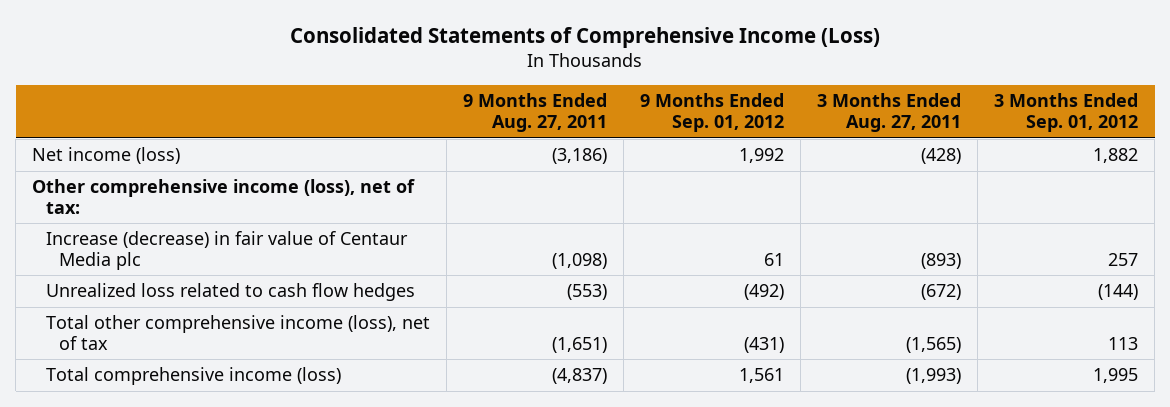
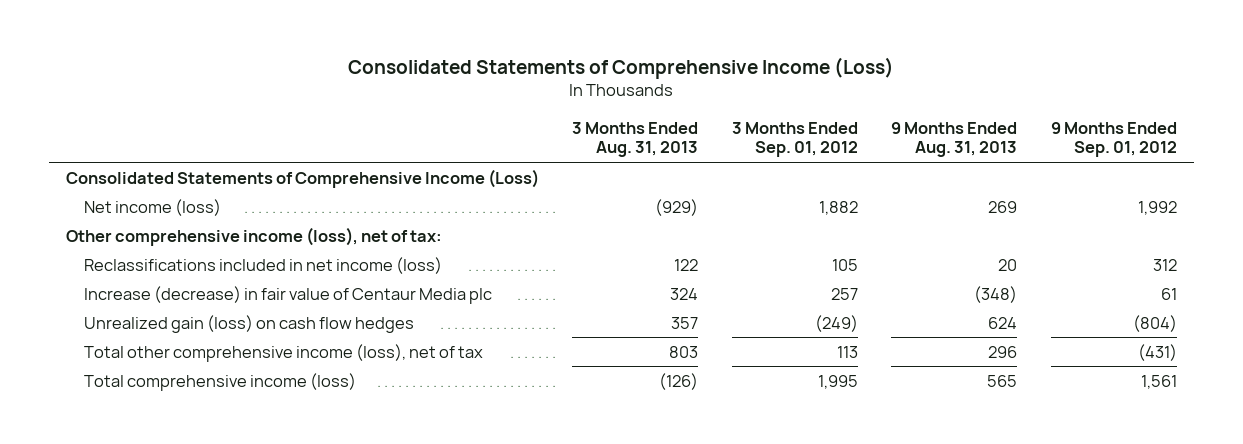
[462,93,607,133] 9 Months Ended Aug. 27, 2011 -> none
[816,93,961,133] 3 Months Ended Aug. 27, 2011 -> none
none -> [572,121,699,158] 3 Months Ended Aug. 31, 2013
none -> [891,121,1018,158] 9 Months Ended Aug. 31, 2013
none -> [65,168,539,188] Consolidated Statements of Comprehensive Income (Loss)
none -> [84,256,443,274] Reclassifications included in net income (loss)
[45,283,415,302] Unrealized loss related to cash flow hedges -> [84,314,415,333] Unrealized gain (loss) on cash flow hedges
[743,284,784,301] (492) -> [1133,314,1178,332] (804)
[1098,284,1139,301] (144) -> [814,314,858,332] (249)

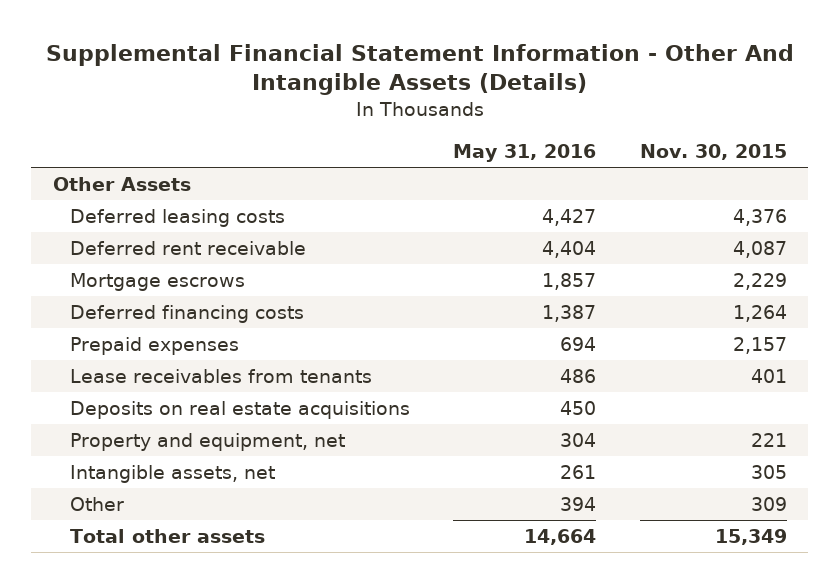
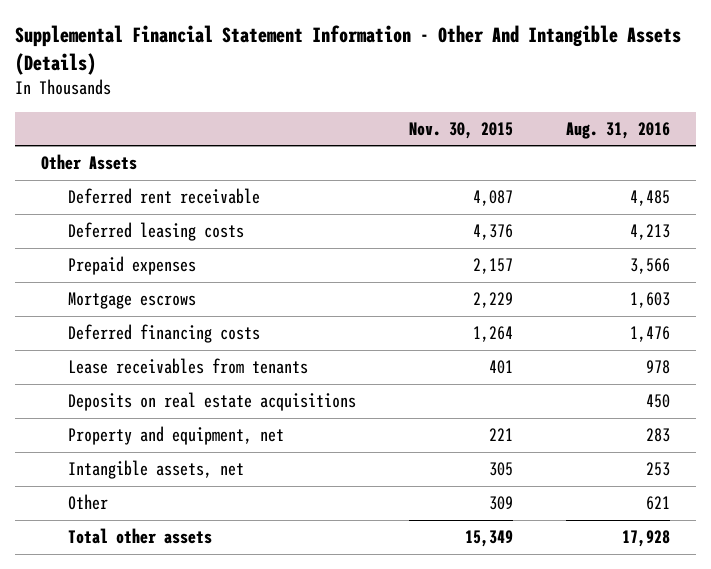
[453,144,597,163] May 31, 2016 -> none
none -> [565,121,670,139] Aug. 31, 2016
[69,208,285,227] Deferred leasing costs -> [67,221,244,241] Deferred leasing costs
[69,336,239,355] Prepaid expenses -> [67,255,196,275] Prepaid expenses

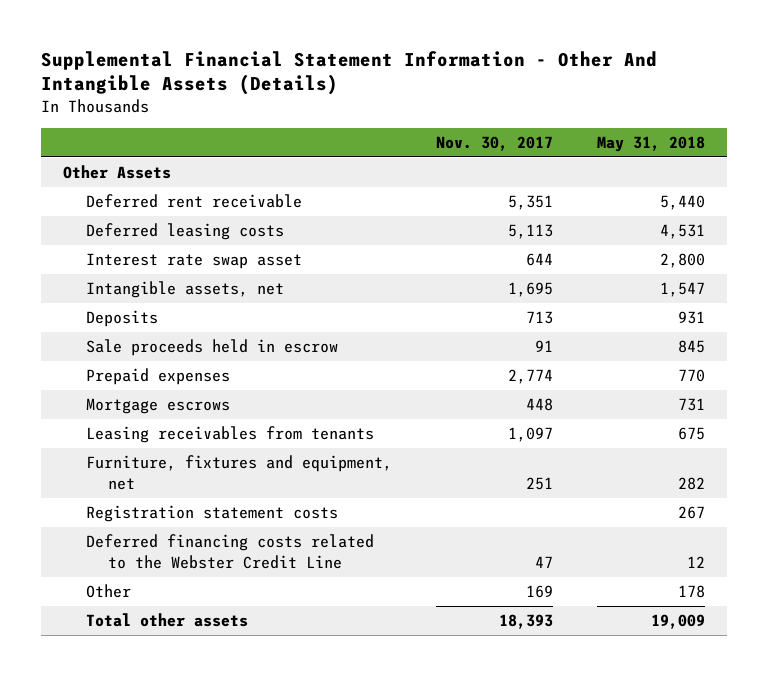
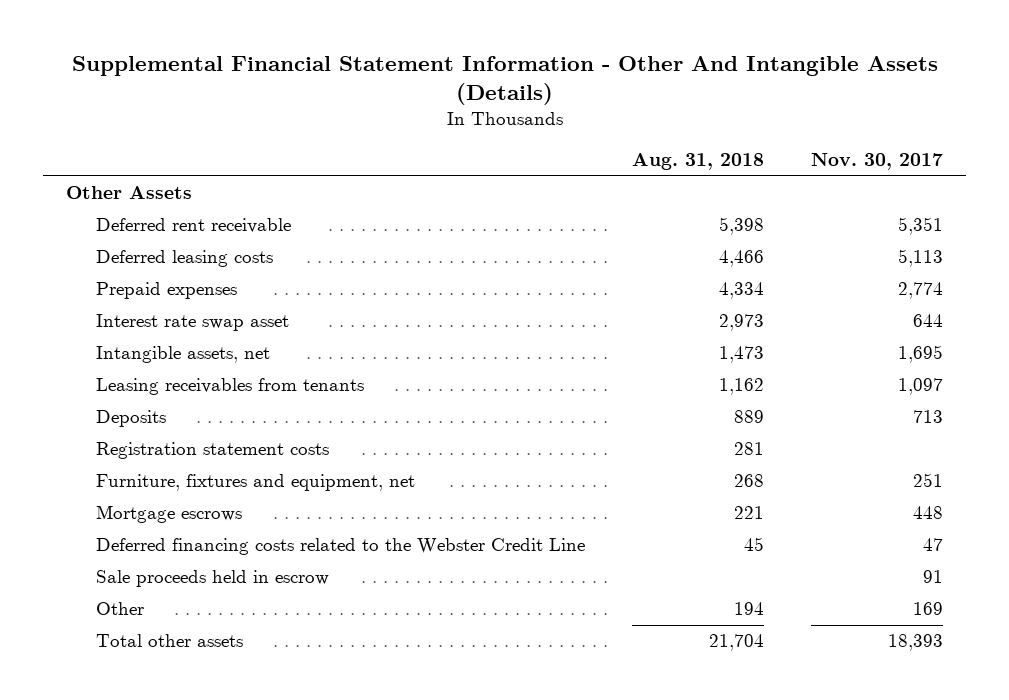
[597,135,706,152] May 31, 2018 -> none
none -> [631,153,764,171] Aug. 31, 2018
[85,368,230,386] Prepaid expenses -> [95,282,237,300] Prepaid expenses
[85,310,158,328] Deposits -> [95,410,166,428] Deposits
[85,455,392,490] Furniture, fixtures and equipment, net -> [95,474,415,492] Furniture, fixtures and equipment, net
[85,398,230,415] Mortgage escrows -> [95,505,242,524] Mortgage escrows
[85,339,338,357] Sale proceeds held in escrow -> [95,570,329,588] Sale proceeds held in escrow

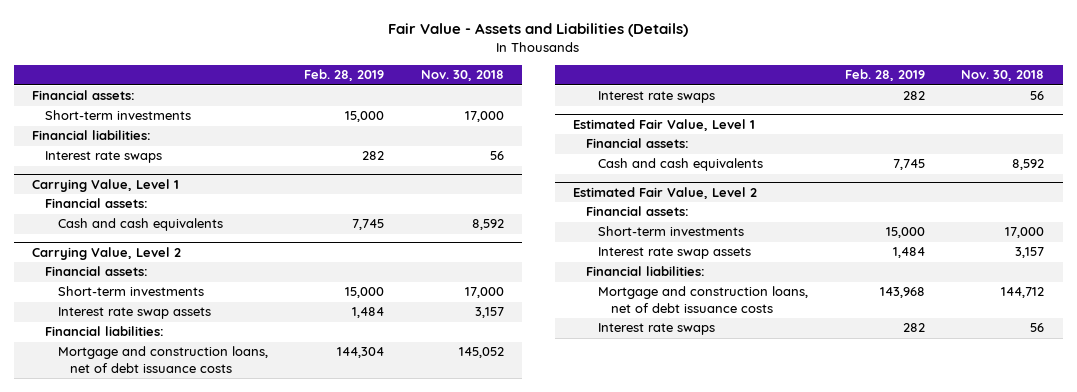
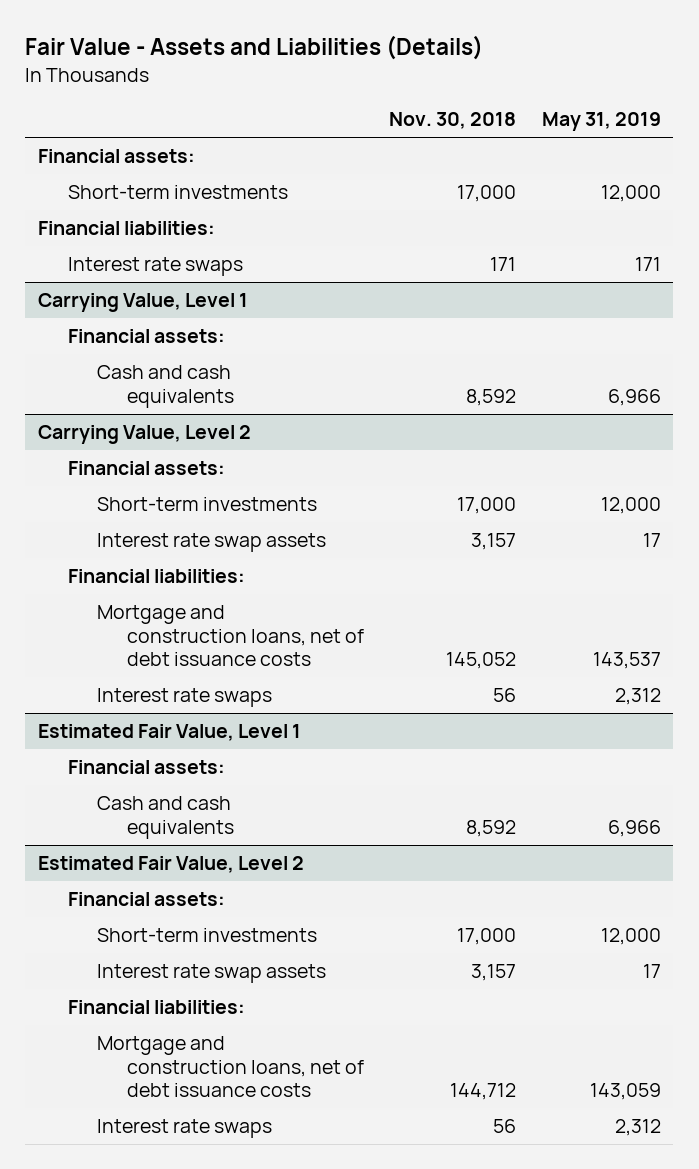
[304,69,385,82] Feb. 28, 2019 -> none
none -> [541,112,661,132] May 31, 2019
[489,151,504,161] 56 -> [490,257,517,272] 171

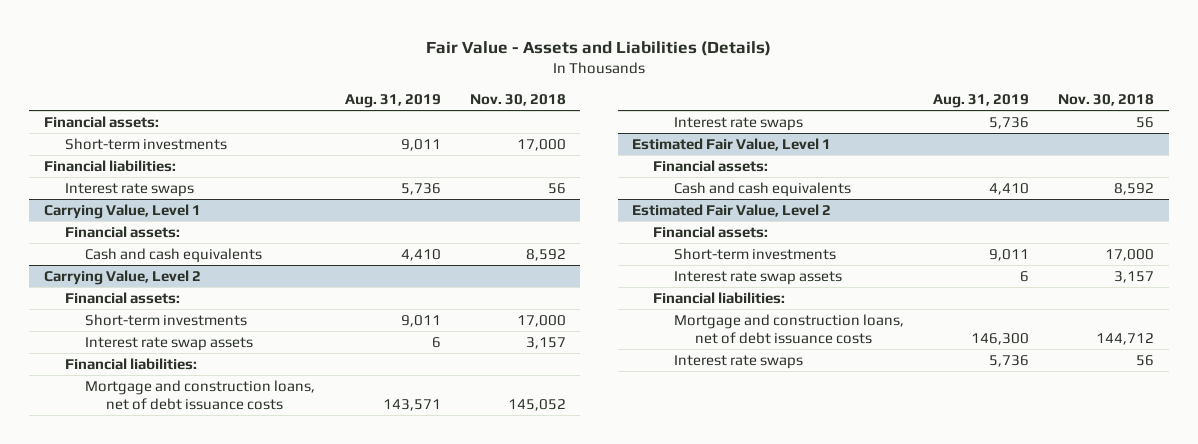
[541,112,661,132] May 31, 2019 -> none
none -> [344,93,441,108] Aug. 31, 2019
[490,257,517,272] 171 -> [547,183,566,195] 56

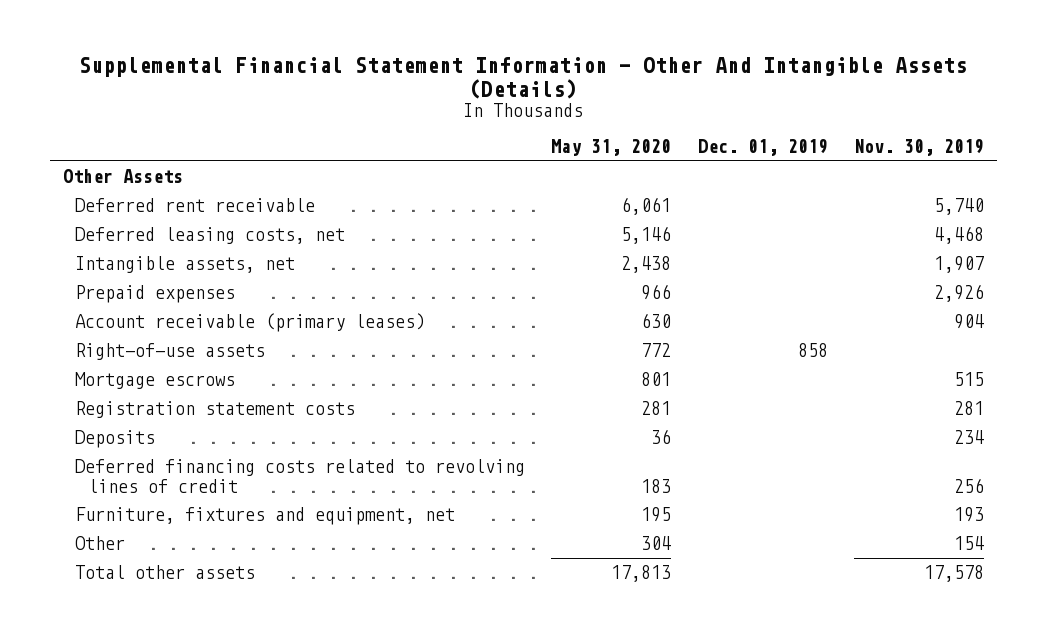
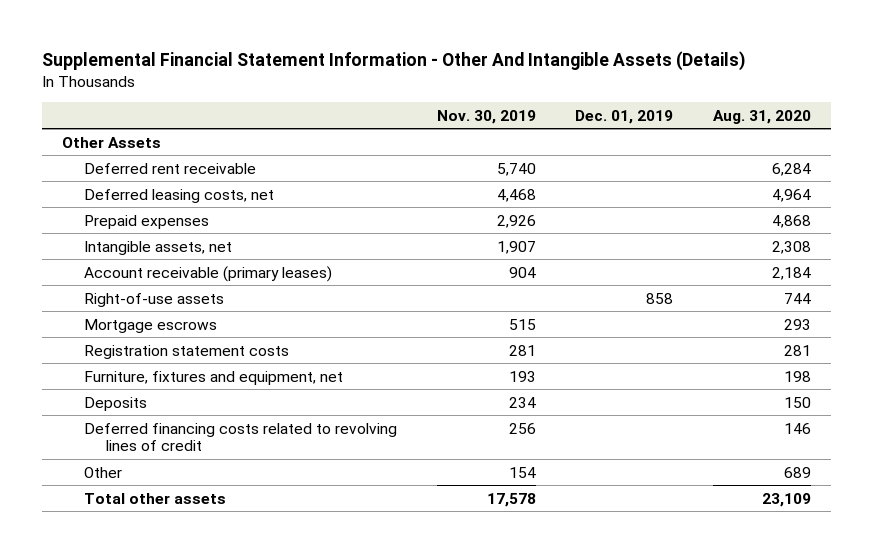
[551,139,672,157] May 31, 2020 -> none
none -> [712,109,811,124] Aug. 31, 2020
[75,256,296,274] Intangible assets, net -> [84,240,233,255] Intangible assets, net
[75,507,456,526] Furniture, fixtures and equipment, net -> [84,370,344,385] Furniture, fixtures and equipment, net

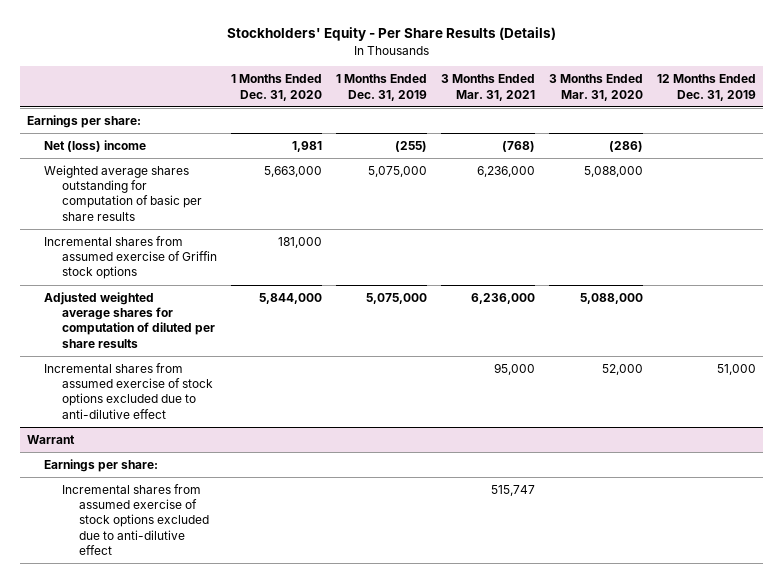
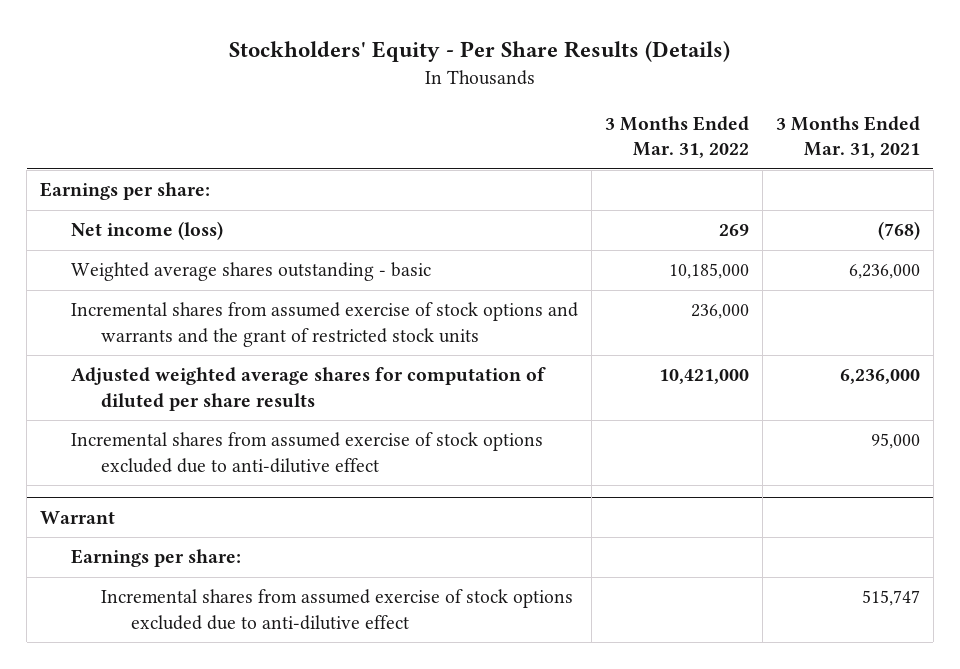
[230,74,322,101] 1 Months Ended Dec. 31, 2020 -> none
[335,74,427,101] 1 Months Ended Dec. 31, 2019 -> none
[549,74,644,101] 3 Months Ended Mar. 31, 2020 -> none
[657,74,757,101] 12 Months Ended Dec. 31, 2019 -> none
none -> [604,115,749,159] 3 Months Ended Mar. 31, 2022
[44,139,147,152] Net (loss) income -> [70,221,223,241] Net income (loss)
[44,164,202,221] Weighted average shares outstanding for computation of basic per share results -> [70,262,431,282] Weighted average shares outstanding - basic
[44,235,217,280] Incremental shares from assumed exercise of Griffin stock options -> [70,302,578,347] Incremental shares from assumed exercise of stock options and warrants and the grant of restricted stock units

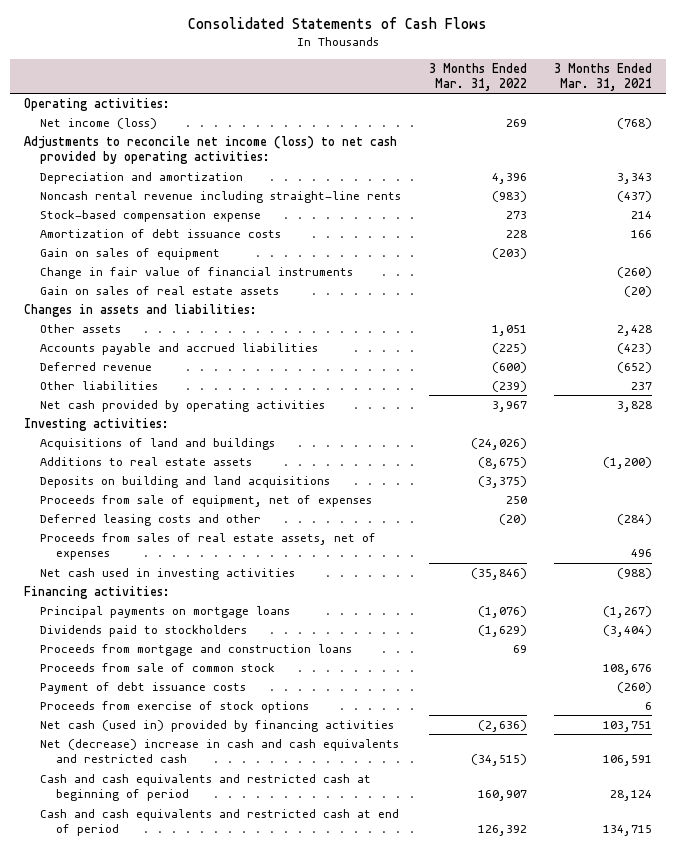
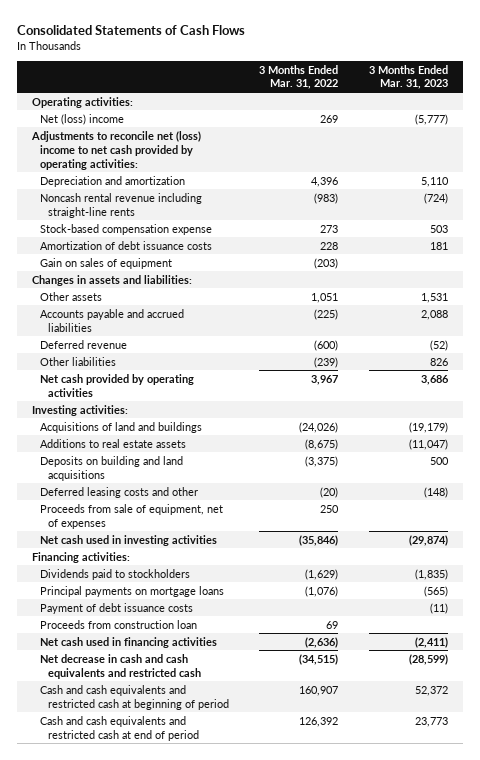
[554,62,653,92] 3 Months Ended Mar. 31, 2021 -> none
none -> [368,64,448,90] 3 Months Ended Mar. 31, 2023
[40,117,158,129] Net income (loss) -> [40,113,125,125] Net (loss) income
[23,135,397,165] Adjustments to reconcile net income (loss) to net cash provided by operating activities: -> [31,130,202,170] Adjustments to reconcile net (loss) income to net cash provided by operating activities:
[40,266,354,279] Change in fair value of financial instruments -> none
[40,285,280,295] Gain on sales of real estate assets -> none
[40,532,377,561] Proceeds from sales of real estate assets, net of expenses -> none
[40,494,373,507] Proceeds from sale of equipment, net of expenses -> [40,503,224,529] Proceeds from sale of equipment, net of expenses
[40,643,353,656] Proceeds from mortgage and construction loans -> none
[40,662,276,672] Proceeds from sale of common stock -> none
[40,605,291,618] Principal payments on mortgage loans -> [40,585,225,597] Principal payments on mortgage loans
[40,700,310,713] Proceeds from exercise of stock options -> none
none -> [40,619,198,629] Proceeds from construction loan
[40,719,395,732] Net cash (used in) provided by financing activities -> [40,636,218,648] Net cash used in financing activities
[40,738,400,764] Net (decrease) increase in cash and cash equivalents and restricted cash -> [40,653,202,679] Net decrease in cash and cash equivalents and restricted cash

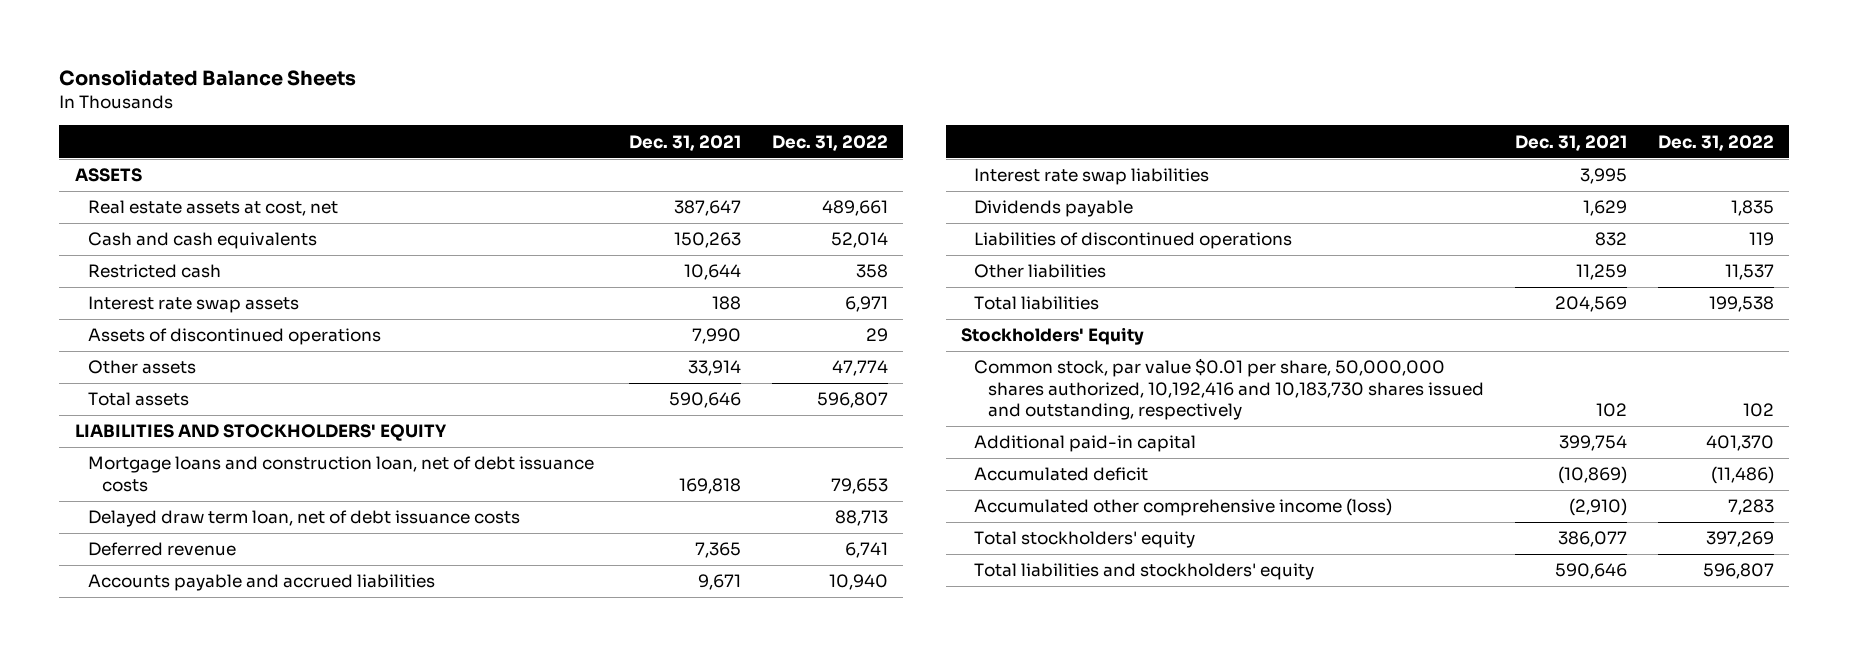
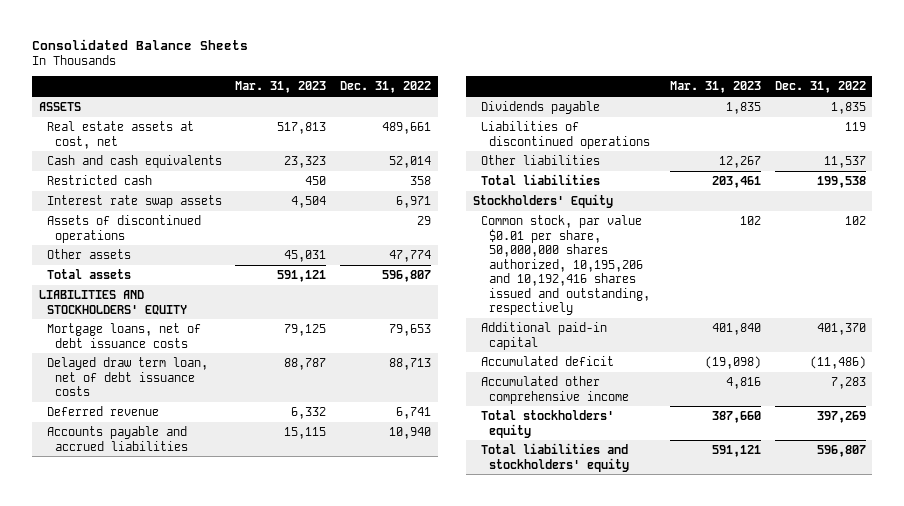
[628,134,741,151] Dec. 31, 2021 -> none
none -> [235,81,327,94] Mar. 31, 2023
[88,456,595,492] Mortgage loans and construction loan, net of debt issuance costs -> [46,322,201,348] Mortgage loans, net of debt issuance costs
[974,168,1210,186] Interest rate swap liabilities -> none
[974,358,1484,421] Common stock, par value $0.01 per share, 50,000,000 shares authorized, 10,192,416 and 10,183,730 shares issued and outstanding, respectively -> [481,214,651,316] Common stock, par value $0.01 per share, 50,000,000 shares authorized, 10,195,206 and 10,192,416 shares issued and outstanding, respectively
[974,498,1393,517] Accumulated other comprehensive income (loss) -> [481,375,630,404] Accumulated other comprehensive income

